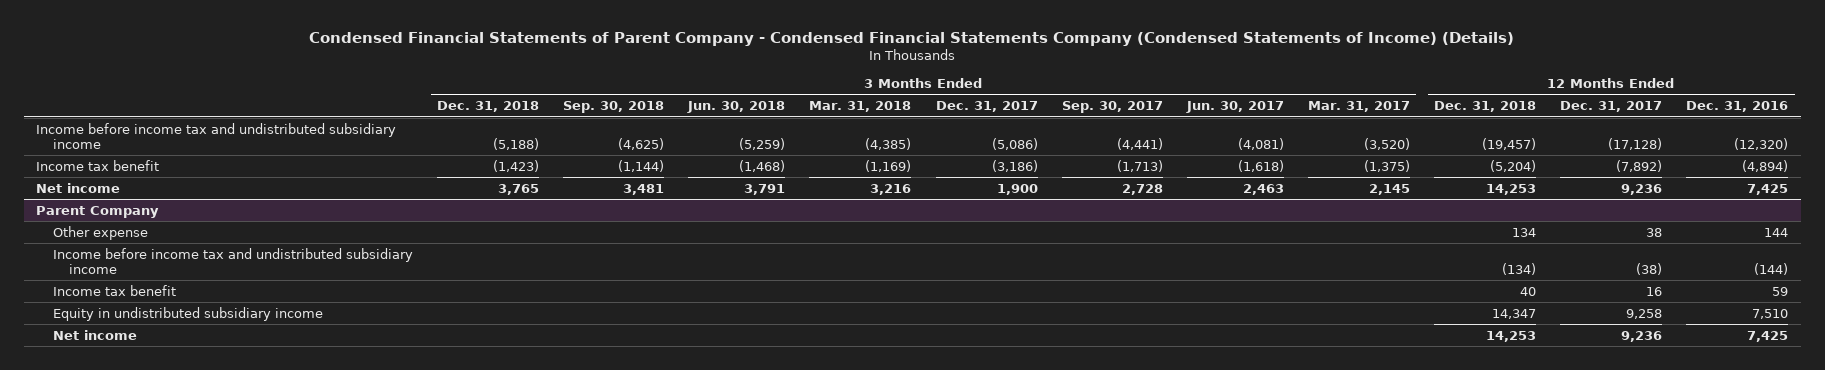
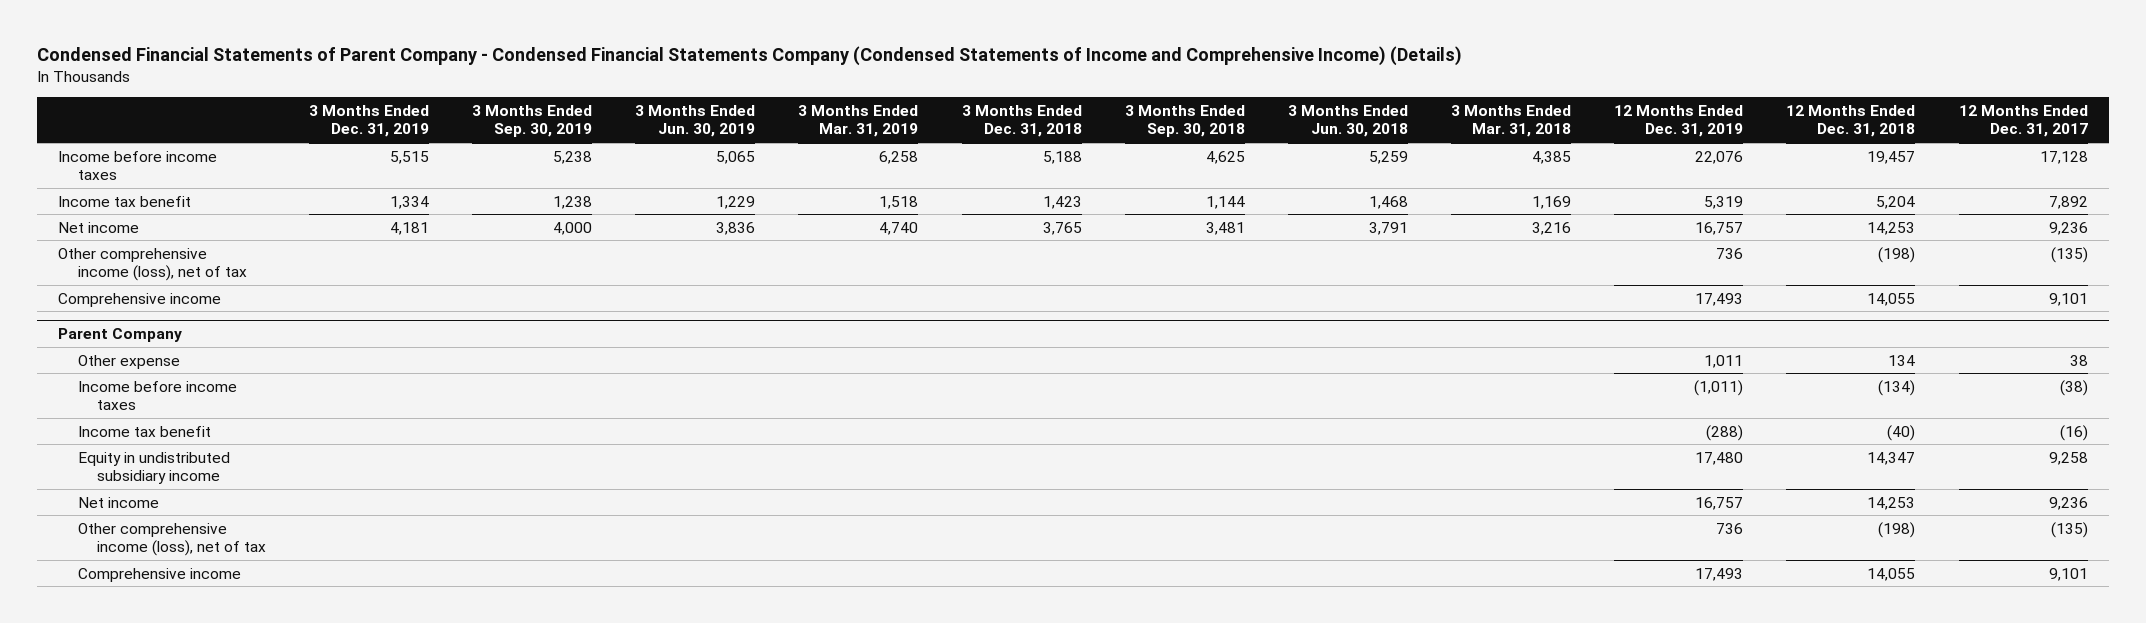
[309,32,1515,47] Condensed Financial Statements of Parent Company - Condensed Financial Statements Company (Condensed Statements of Income) (Details) -> [36,45,1462,66] Condensed Financial Statements of Parent Company - Condensed Financial Statements Company (Condensed Statements of Income and Comprehensive Income) (Details)
[935,101,1038,113] Dec. 31, 2017 -> none
[1061,101,1163,114] Sep. 30, 2017 -> none
[1185,101,1284,114] Jun. 30, 2017 -> none
[1308,101,1411,113] Mar. 31, 2017 -> none
[1686,101,1789,113] Dec. 31, 2016 -> none
none -> [309,104,430,138] 3 Months Ended Dec. 31, 2019
none -> [472,104,593,138] 3 Months Ended Sep. 30, 2019
none -> [635,104,756,138] 3 Months Ended Jun. 30, 2019
none -> [798,104,919,138] 3 Months Ended Mar. 31, 2019
none -> [1614,104,1744,138] 12 Months Ended Dec. 31, 2019
[36,122,397,149] Income before income tax and undistributed subsidiary income -> [58,150,218,181] Income before income taxes
[492,137,539,150] (5,188) -> [1042,150,1082,164] 5,188
[618,137,665,150] (4,625) -> [1205,150,1245,164] 4,625
[739,137,786,150] (5,259) -> [1368,150,1408,164] 5,259
[865,137,912,150] (4,385) -> [1532,150,1572,164] 4,385
[1482,137,1537,150] (19,457) -> [1867,150,1916,164] 19,457
[1608,137,1663,150] (17,128) -> [2039,150,2088,164] 17,128
[492,159,539,172] (1,423) -> [1042,195,1082,209] 1,423
[618,159,665,172] (1,144) -> [1205,195,1245,209] 1,144
[739,159,786,172] (1,468) -> [1368,195,1408,209] 1,468
[865,159,912,172] (1,169) -> [1532,195,1572,209] 1,169
[1490,159,1537,172] (5,204) -> [1876,195,1916,209] 5,204
[1616,159,1663,172] (7,892) -> [2048,195,2088,209] 7,892
none -> [58,247,247,282] Other comprehensive income (loss), net of tax
none -> [58,292,222,307] Comprehensive income
[52,247,413,274] Income before income tax and undistributed subsidiary income -> [77,380,237,411] Income before income taxes
[1520,286,1537,296] 40 -> [1887,424,1916,441] (40)
[1646,286,1663,296] 16 -> [2059,424,2088,441] (16)
none -> [77,522,266,557] Other comprehensive income (loss), net of tax
none -> [77,567,241,582] Comprehensive income

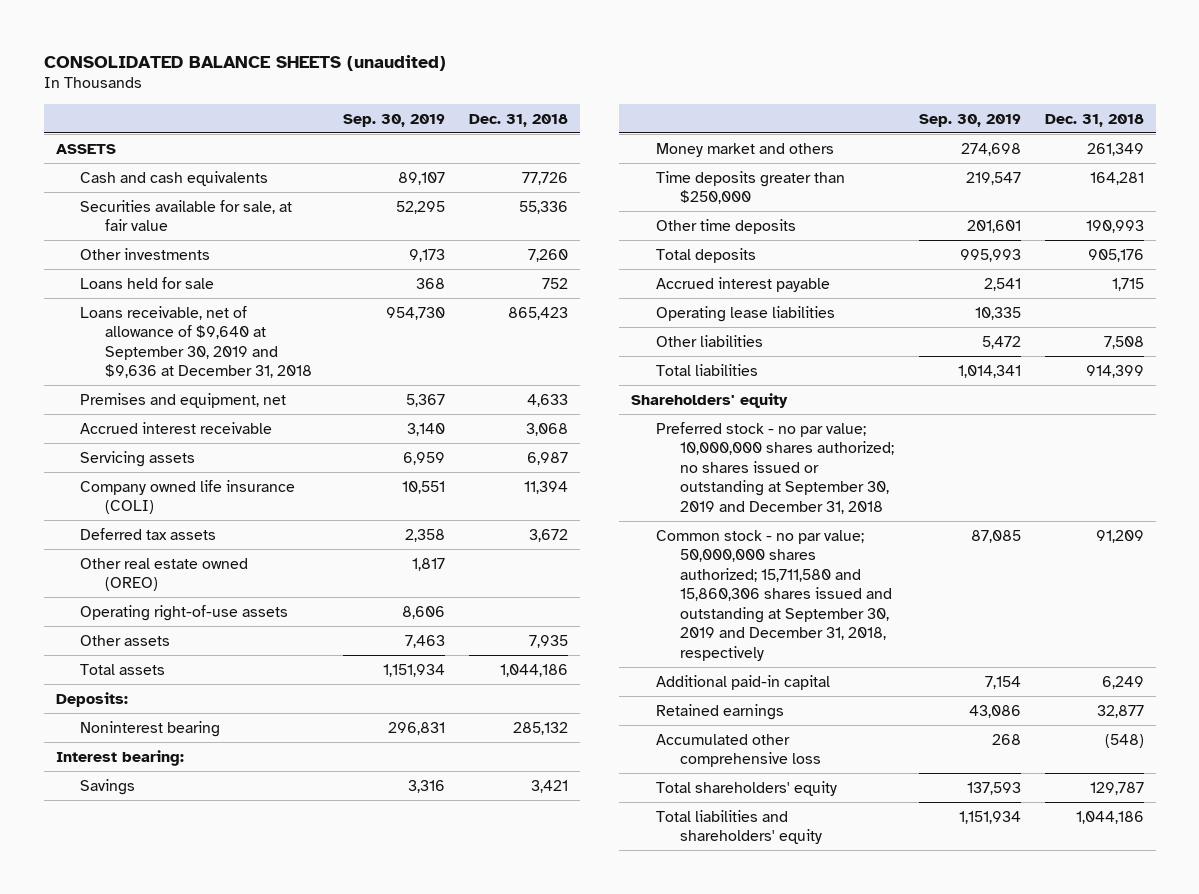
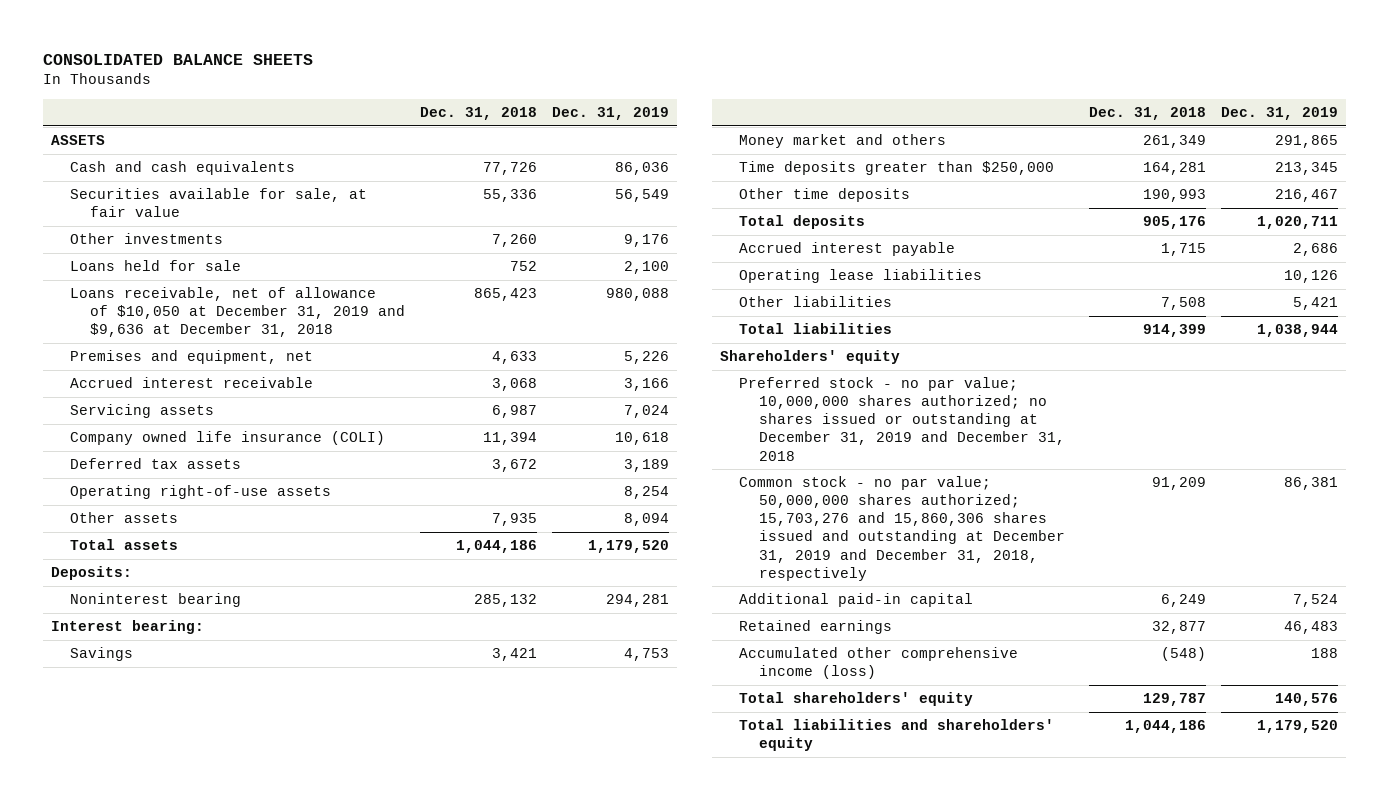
[43,54,446,71] CONSOLIDATED BALANCE SHEETS (unaudited) -> [42,54,313,66] CONSOLIDATED BALANCE SHEETS
[343,113,446,127] Sep. 30, 2019 -> none
none -> [551,106,669,120] Dec. 31, 2019
[80,305,312,379] Loans receivable, net of allowance of $9,640 at September 30, 2019 and $9,636 at December 31, 2018 -> [70,287,405,338] Loans receivable, net of allowance of $10,050 at December 31, 2019 and $9,636 at December 31, 2018
[80,557,249,592] Other real estate owned (OREO) -> none
[655,421,895,514] Preferred stock - no par value; 10,000,000 shares authorized; no shares issued or outstanding at September 30, 2019 and December 31, 2018 -> [739,377,1065,461] Preferred stock - no par value; 10,000,000 shares authorized; no shares issued or outstanding at December 31, 2019 and December 31, 2018
[655,529,893,661] Common stock - no par value; 50,000,000 shares authorized; 15,711,580 and 15,860,306 shares issued and outstanding at September 30, 2019 and December 31, 2018, respectively -> [739,476,1065,581] Common stock - no par value; 50,000,000 shares authorized; 15,703,276 and 15,860,306 shares issued and outstanding at December 31, 2019 and December 31, 2018, respectively
[655,733,822,768] Accumulated other comprehensive loss -> [739,647,1019,680] Accumulated other comprehensive income (loss)

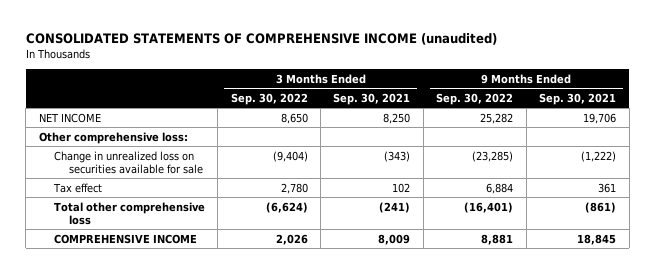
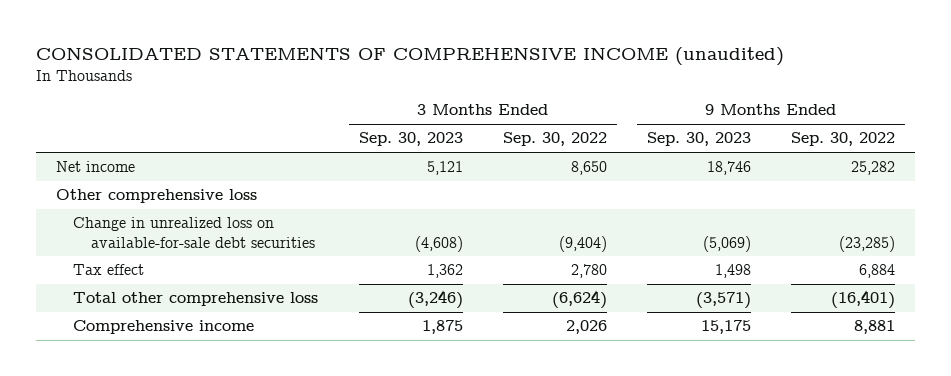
[333,92,411,105] Sep. 30, 2021 -> none
[539,92,617,105] Sep. 30, 2021 -> none
none -> [358,132,463,147] Sep. 30, 2023
none -> [646,132,751,147] Sep. 30, 2023
[38,112,101,123] NET INCOME -> [56,161,136,173] Net income
[38,131,188,144] Other comprehensive loss: -> [56,189,258,204] Other comprehensive loss
[53,150,203,175] Change in unrealized loss on securities available for sale -> [73,217,315,248] Change in unrealized loss on available-for-sale debt securities
[53,233,197,244] COMPREHENSIVE INCOME -> [73,320,255,335] Comprehensive income

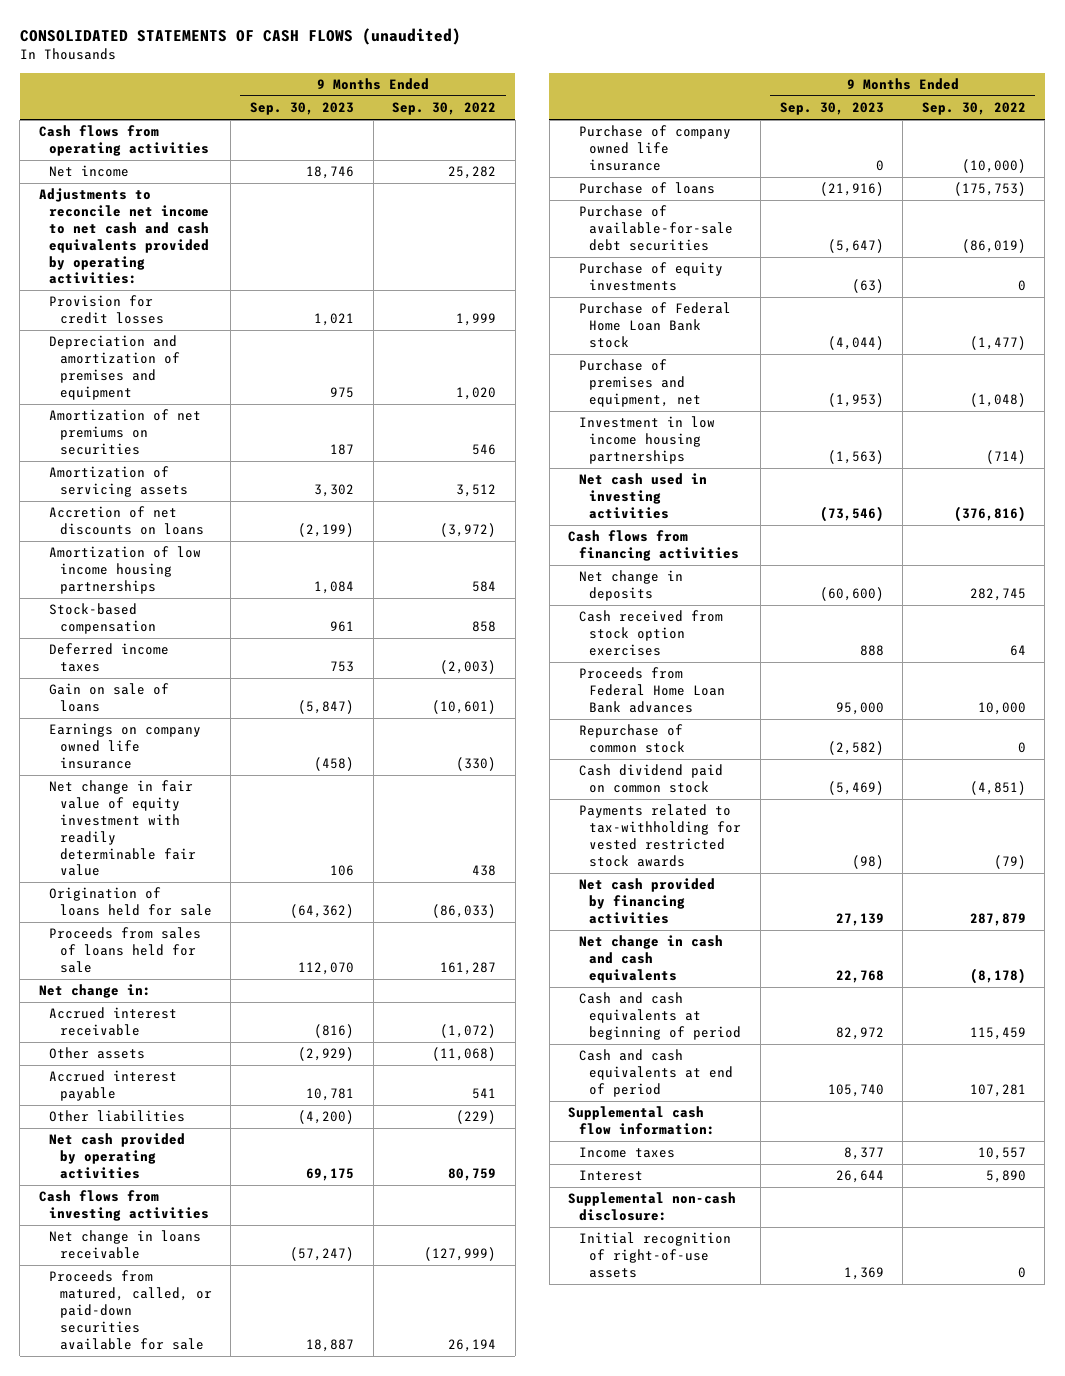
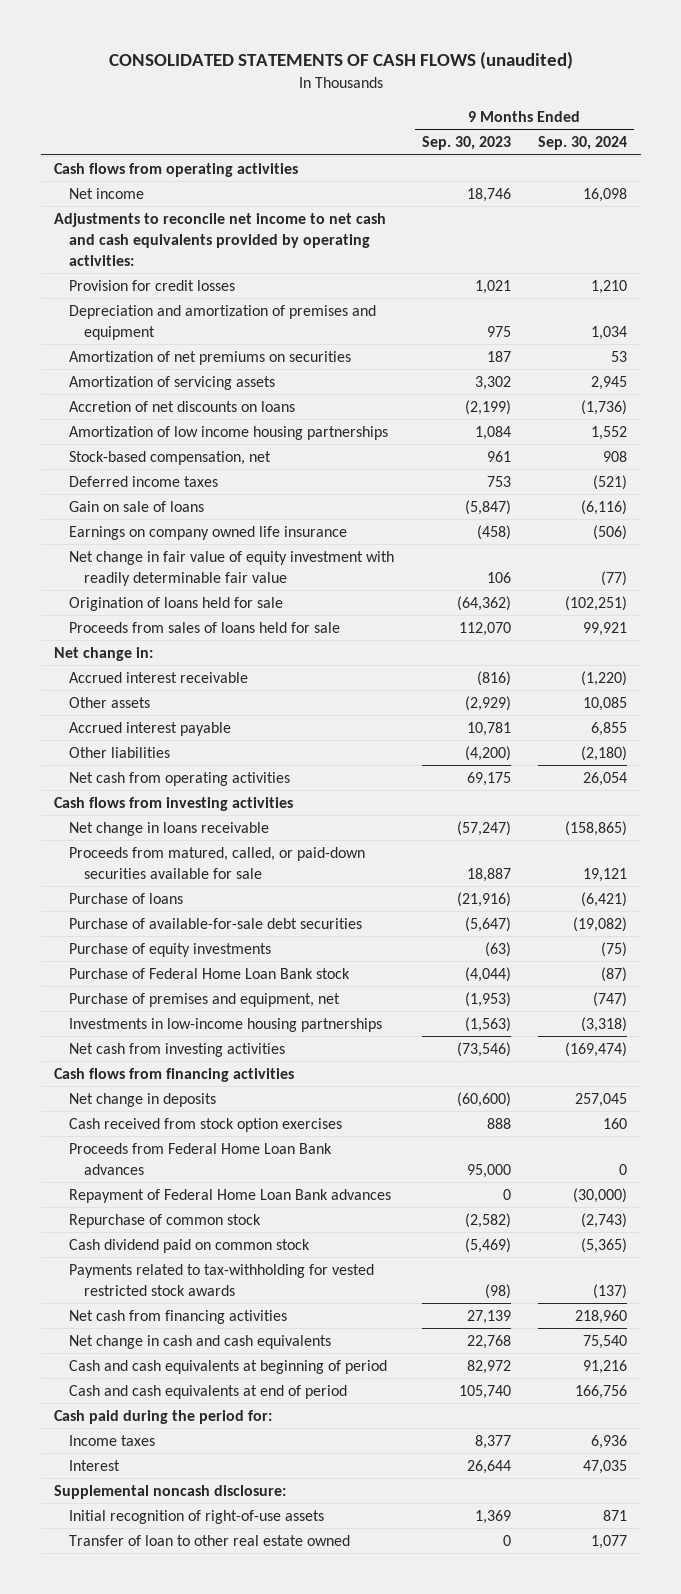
[392,102,497,116] Sep. 30, 2022 -> none
none -> [538,136,628,151] Sep. 30, 2024
[49,603,156,635] Stock-based compensation -> [69,451,272,466] Stock-based compensation, net
[49,1133,186,1180] Net cash provided by operating activities -> [69,772,291,787] Net cash from operating activities
[578,125,731,172] Purchase of company owned life insurance -> none
[578,416,715,465] Investment in low income housing partnerships -> [69,1018,383,1033] Investments in low-income housing partnerships
[578,473,707,520] Net cash used in investing activities -> [69,1043,286,1058] Net cash from investing activities
none -> [69,1189,392,1204] Repayment of Federal Home Loan Bank advances
[578,878,715,925] Net cash provided by financing activities -> [69,1310,288,1325] Net cash from financing activities
[568,1106,715,1136] Supplemental cash flow information: -> [54,1410,273,1425] Cash paid during the period for:
[568,1192,737,1222] Supplemental non-cash disclosure: -> [54,1485,287,1500] Supplemental noncash disclosure:
none -> [69,1535,351,1547] Transfer of loan to other real estate owned

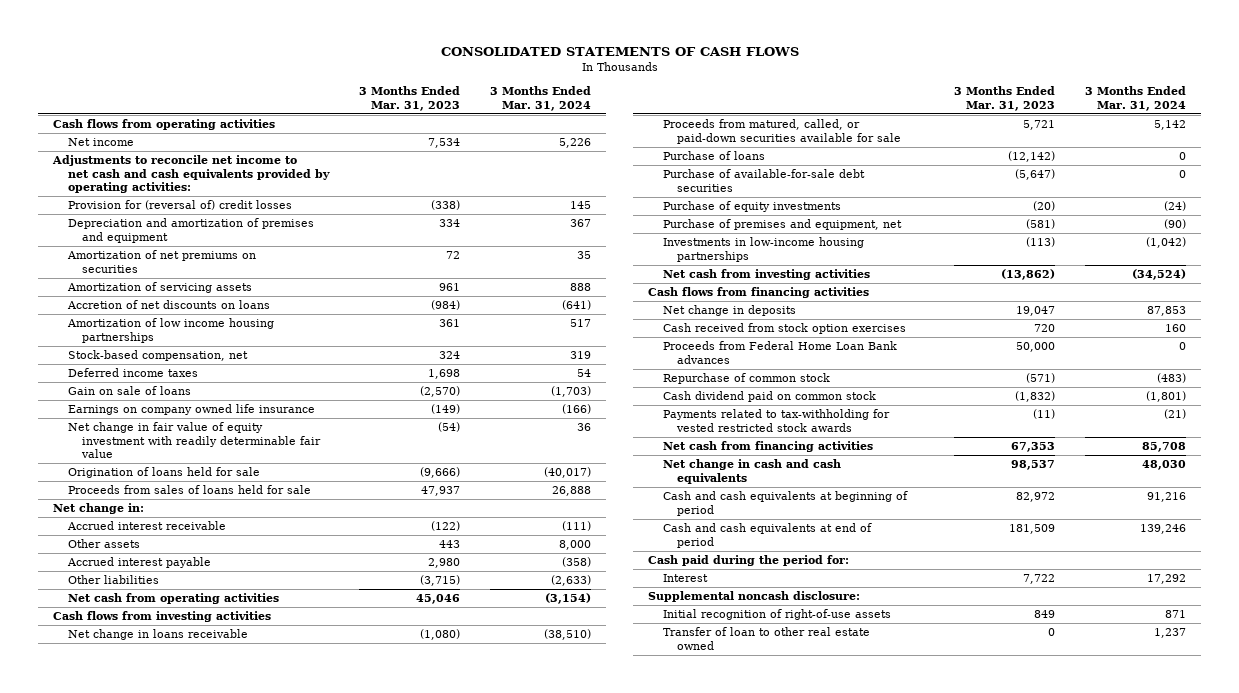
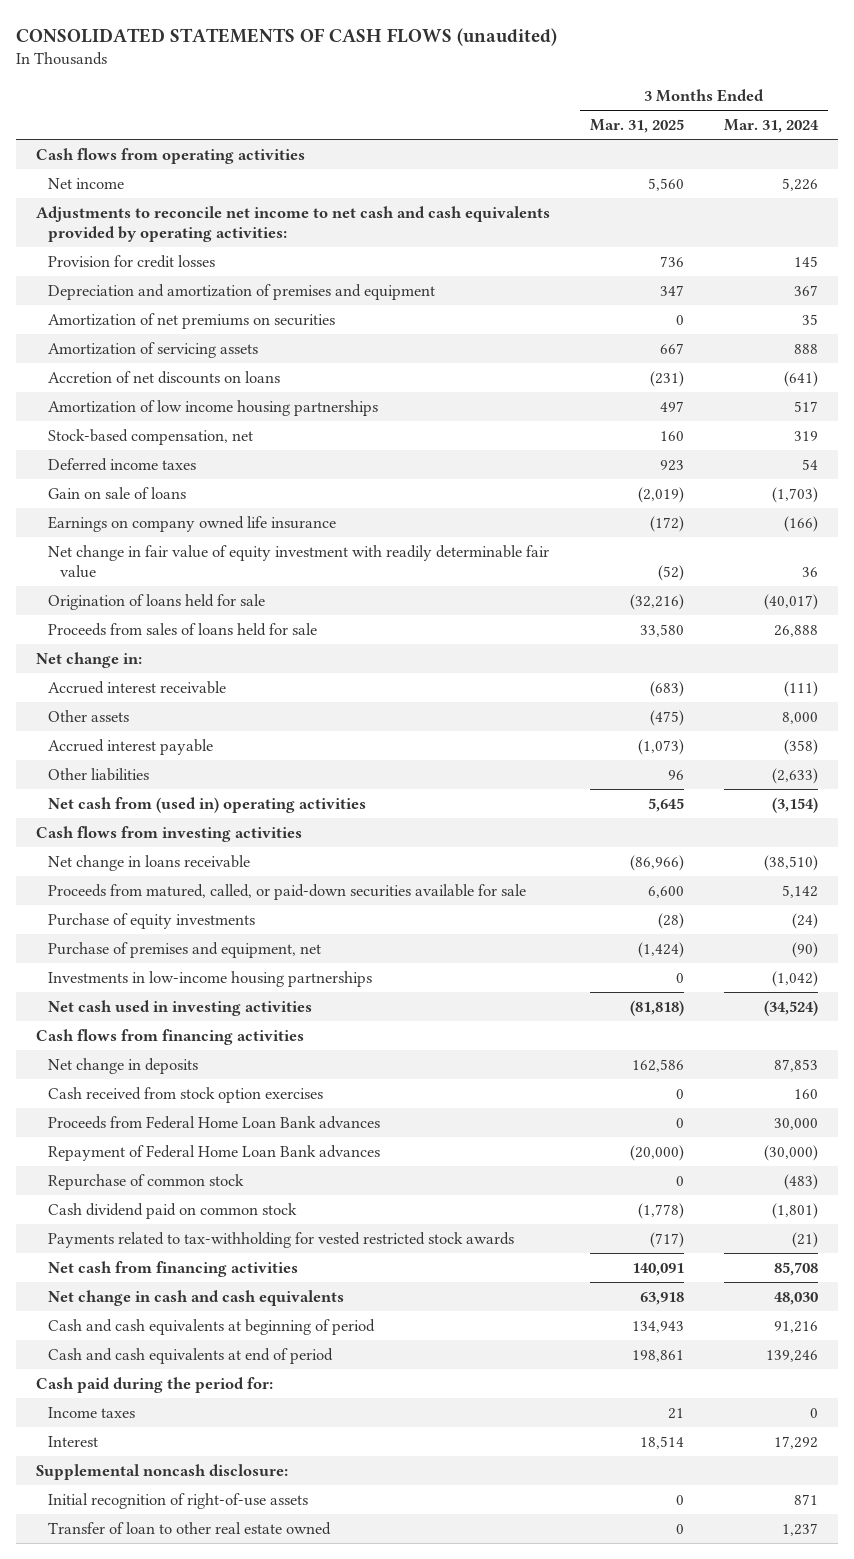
[440,46,799,56] CONSOLIDATED STATEMENTS OF CASH FLOWS -> [15,27,557,46] CONSOLIDATED STATEMENTS OF CASH FLOWS (unaudited)
[358,86,460,111] 3 Months Ended Mar. 31, 2023 -> none
none -> [590,119,685,134] Mar. 31, 2025
[67,200,292,211] Provision for (reversal of) credit losses -> [47,255,215,269] Provision for credit losses
[67,593,279,605] Net cash from operating activities -> [47,797,366,814] Net cash from (used in) operating activities
[662,151,765,161] Purchase of loans -> none
[662,169,865,192] Purchase of available-for-sale debt securities -> none
[662,269,870,281] Net cash from investing activities -> [47,1000,312,1017] Net cash used in investing activities
[1178,342,1186,351] 0 -> [774,1118,819,1131] 30,000
none -> [47,1145,380,1162] Repayment of Federal Home Loan Bank advances
none -> [47,1407,135,1419] Income taxes

